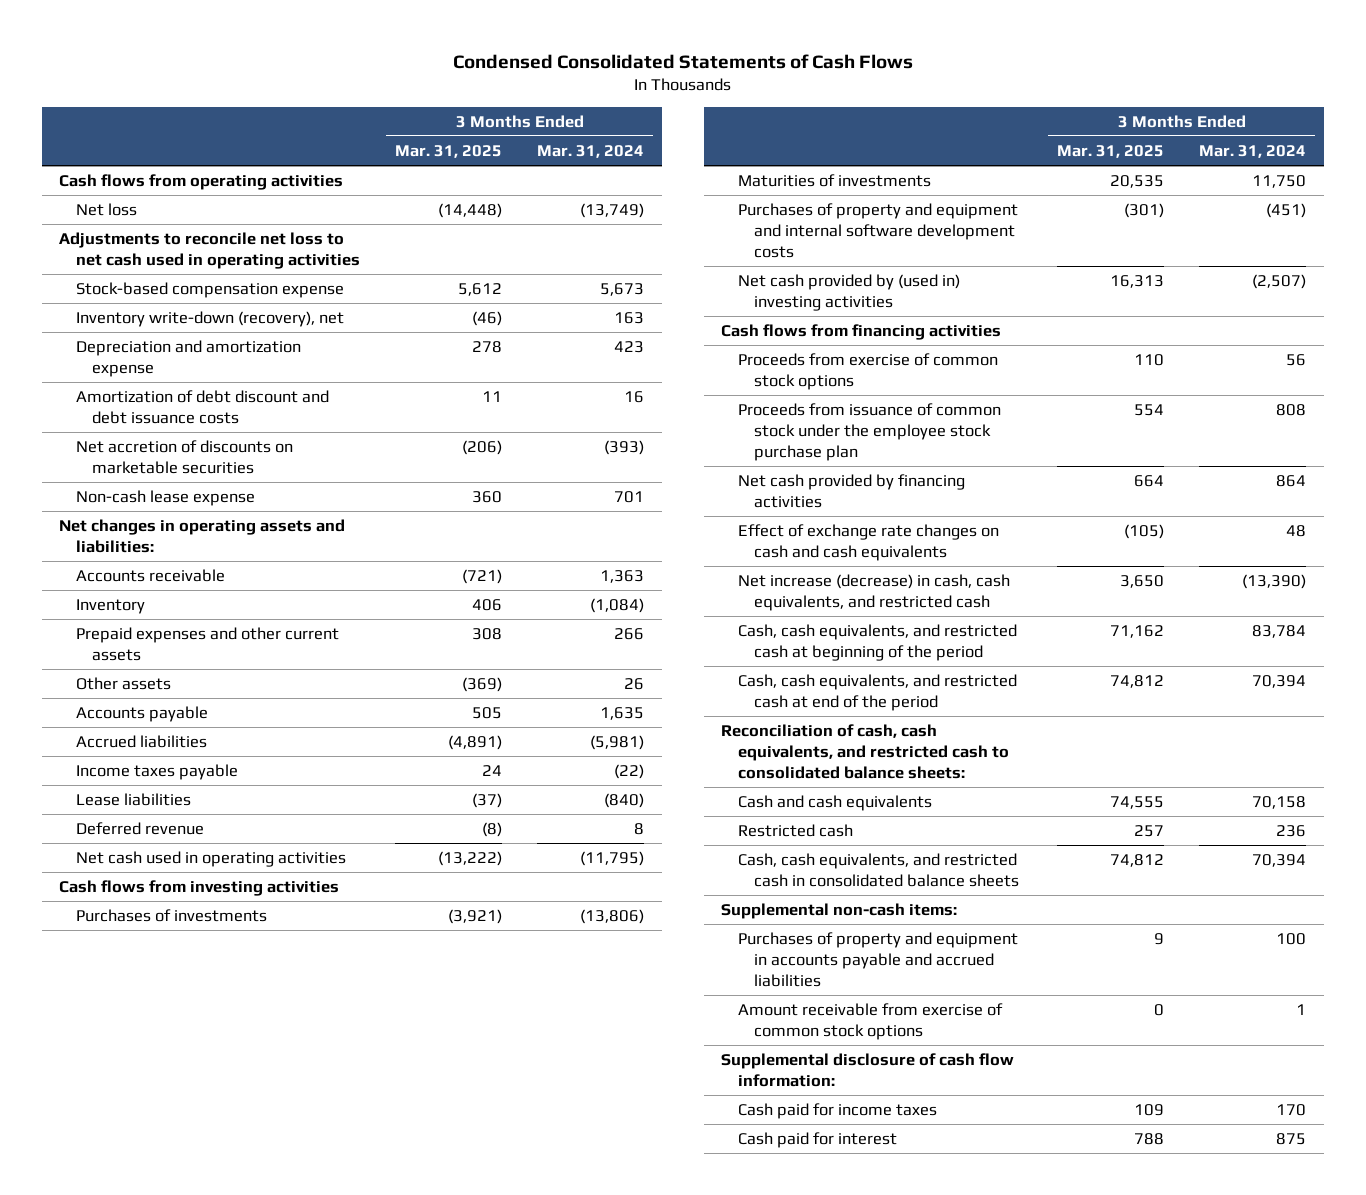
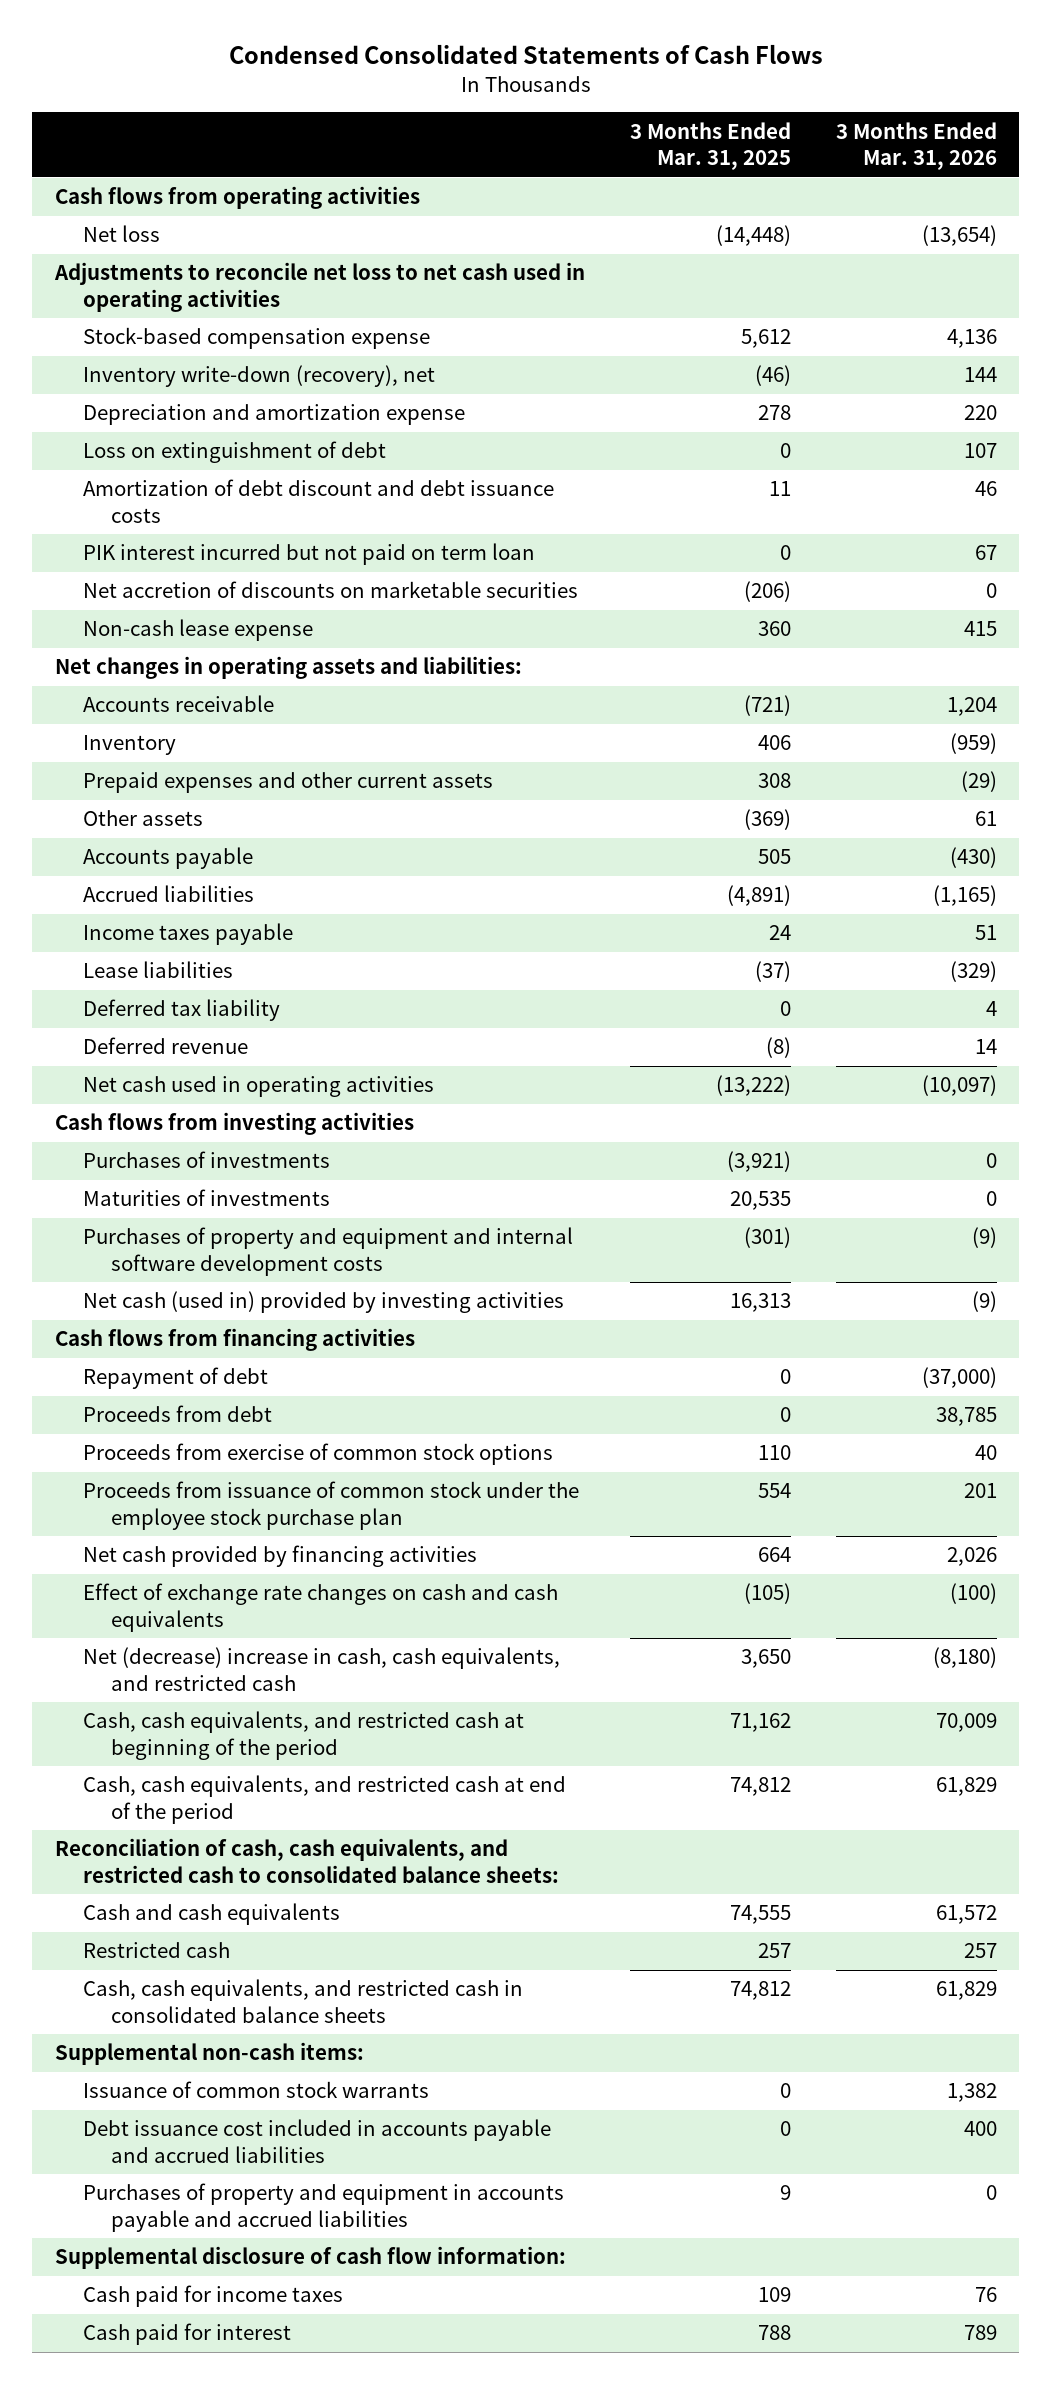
[537,144,645,158] Mar. 31, 2024 -> none
none -> [835,121,997,171] 3 Months Ended Mar. 31, 2026
none -> [82,441,386,464] Loss on extinguishment of debt
none -> [82,543,535,566] PIK interest incurred but not paid on term loan
none -> [82,999,280,1022] Deferred tax liability
[737,274,960,311] Net cash provided by (used in) investing activities -> [82,1291,564,1314] Net cash (used in) provided by investing activities
none -> [82,1367,268,1390] Repayment of debt
none -> [82,1405,272,1423] Proceeds from debt
[737,574,1010,611] Net increase (decrease) in cash, cash equivalents, and restricted cash -> [82,1647,560,1692] Net (decrease) increase in cash, cash equivalents, and restricted cash
none -> [82,2081,429,2099] Issuance of common stock warrants
none -> [82,2119,551,2164] Debt issuance cost included in accounts payable and accrued liabilities
[737,1003,1003,1040] Amount receivable from exercise of common stock options -> none

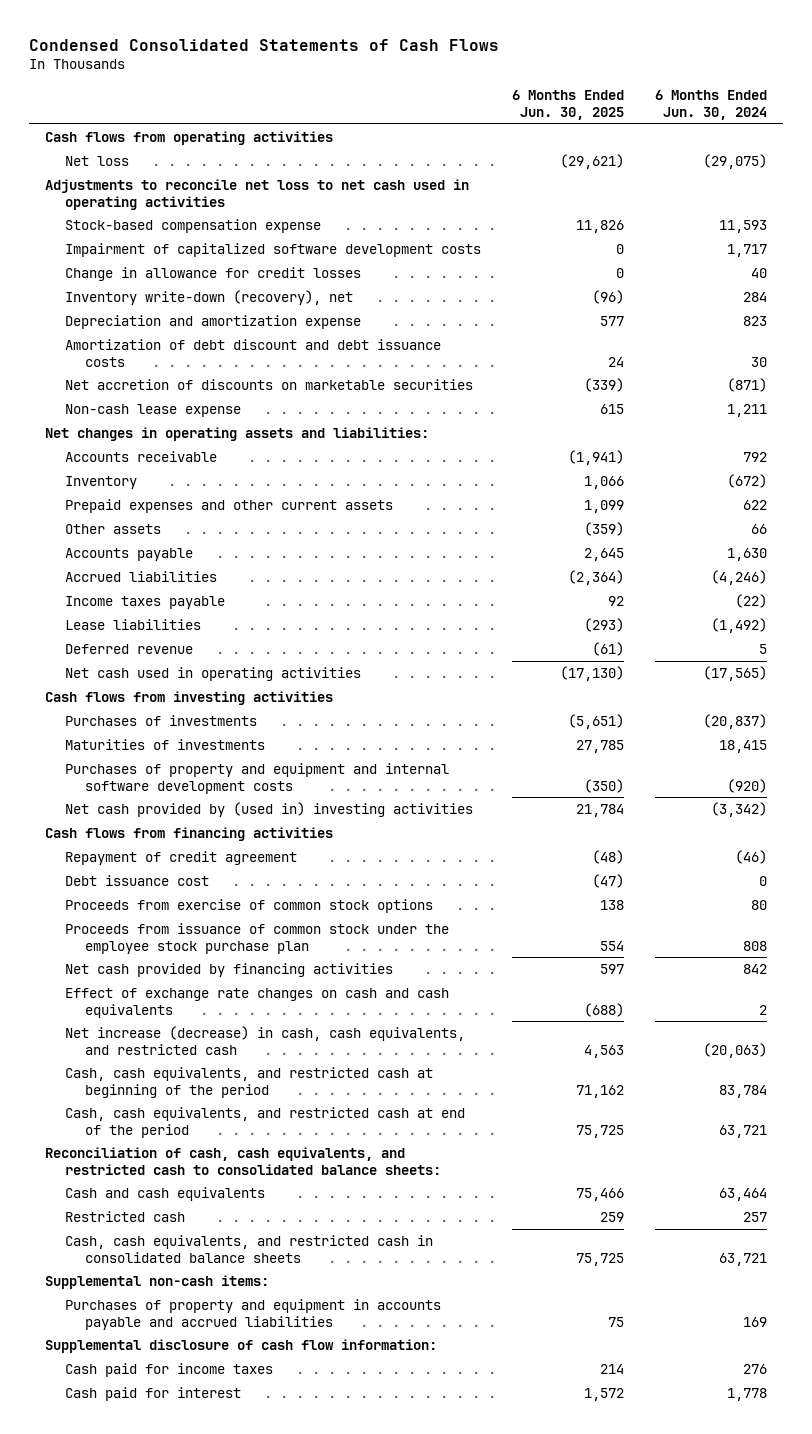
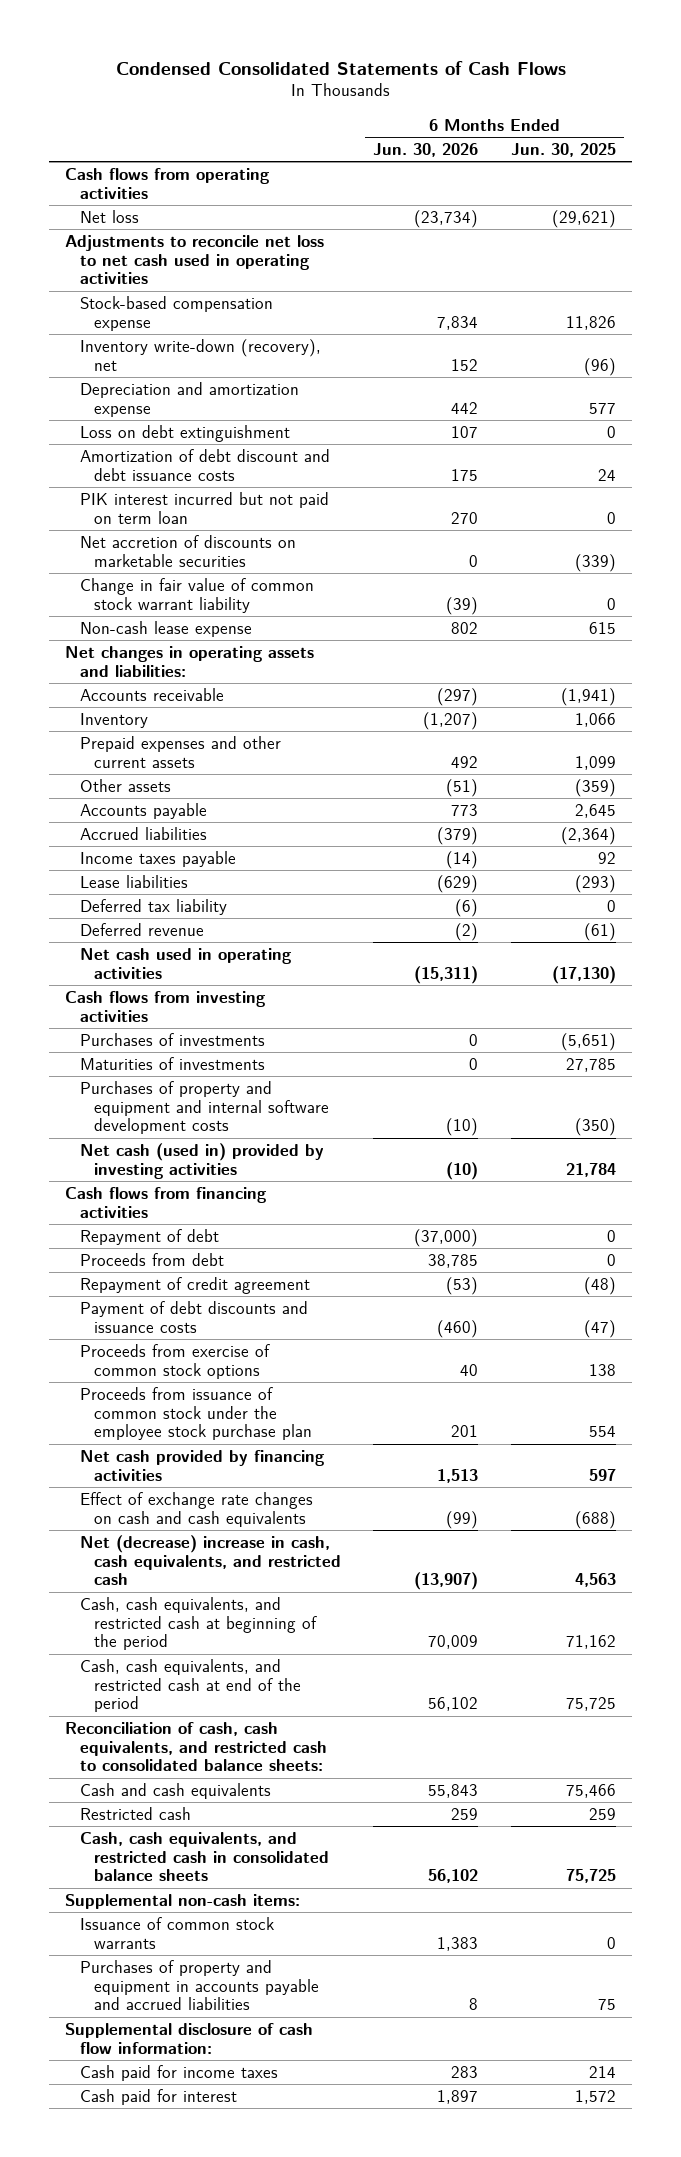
[655,90,768,120] 6 Months Ended Jun. 30, 2024 -> none
none -> [373,142,479,157] Jun. 30, 2026
[64,242,481,257] Impairment of capitalized software development costs -> none
[64,266,361,281] Change in allowance for credit losses -> none
none -> [79,424,290,442] Loss on debt extinguishment
none -> [79,491,329,524] PIK interest incurred but not paid on term loan
none -> [79,577,314,613] Change in fair value of common stock warrant liability
none -> [79,898,227,915] Deferred tax liability
[64,801,473,817] Net cash provided by (used in) investing activities -> [79,1142,324,1179] Net cash (used in) provided by investing activities
none -> [79,1228,219,1245] Repayment of debt
none -> [79,1252,224,1266] Proceeds from debt
[64,874,209,886] Debt issuance cost -> [79,1300,308,1333] Payment of debt discounts and issuance costs
[64,1025,465,1055] Net increase (decrease) in cash, cash equivalents, and restricted cash -> [79,1534,342,1586] Net (decrease) increase in cash, cash equivalents, and restricted cash
none -> [79,1916,274,1949] Issuance of common stock warrants

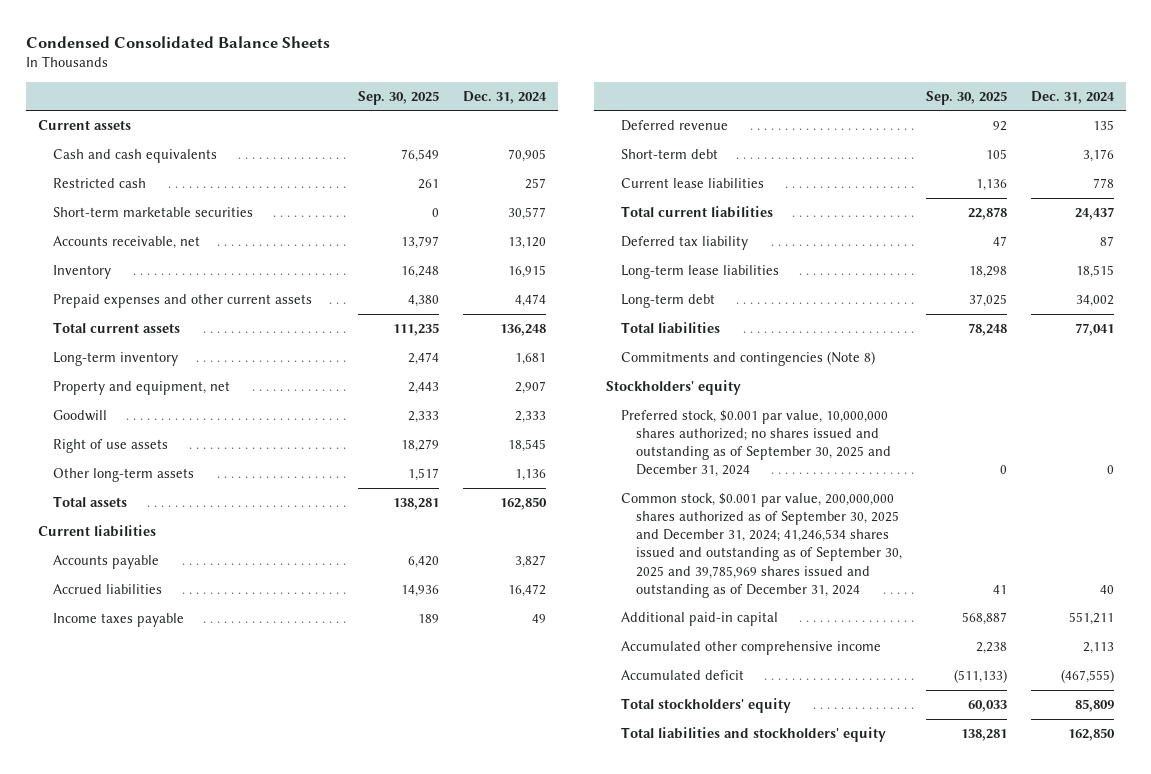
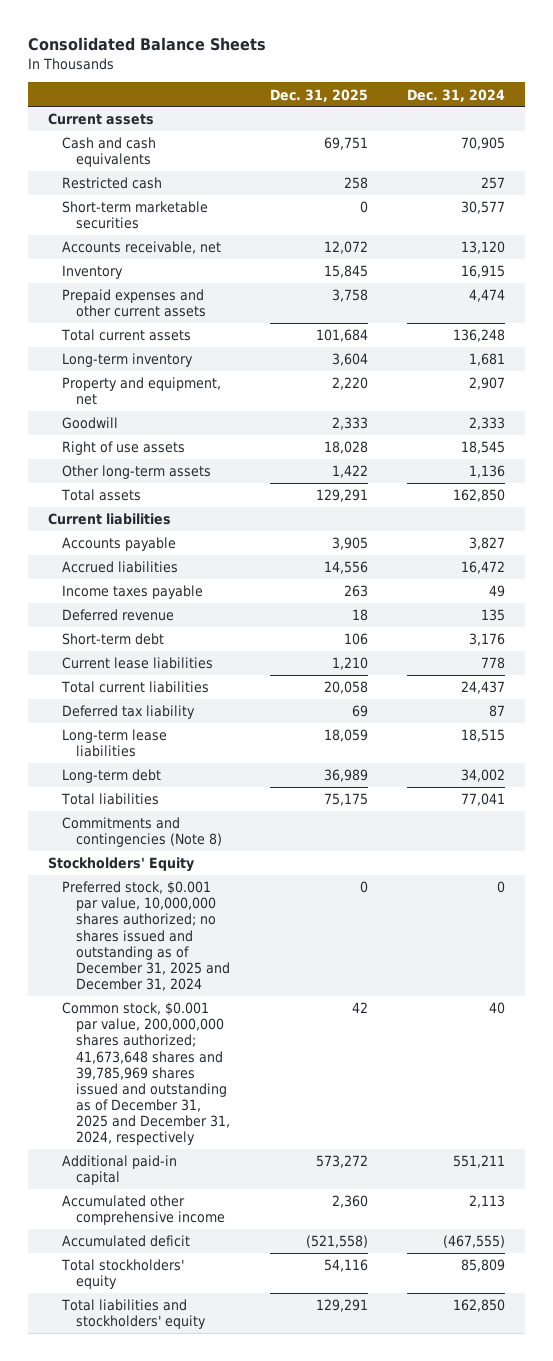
[25,35,330,48] Condensed Consolidated Balance Sheets -> [28,36,267,51] Consolidated Balance Sheets
[357,90,439,105] Sep. 30, 2025 -> none
none -> [269,88,368,102] Dec. 31, 2025
[605,379,741,395] Stockholders' equity -> [47,857,194,873] Stockholders' Equity
[620,409,891,478] Preferred stock, $0.001 par value, 10,000,000 shares authorized; no shares issued and outstanding as of September 30, 2025 and December 31, 2024 -> [62,881,231,992] Preferred stock, $0.001 par value, 10,000,000 shares authorized; no shares issued and outstanding as of December 31, 2025 and December 31, 2024
[620,492,902,598] Common stock, $0.001 par value, 200,000,000 shares authorized as of September 30, 2025 and December 31, 2024; 41,246,534 shares issued and outstanding as of September 30, 2025 and 39,785,969 shares issued and outstanding as of December 31, 2024 -> [62,1002,231,1146] Common stock, $0.001 par value, 200,000,000 shares authorized; 41,673,648 shares and 39,785,969 shares issued and outstanding as of December 31, 2025 and December 31, 2024, respectively

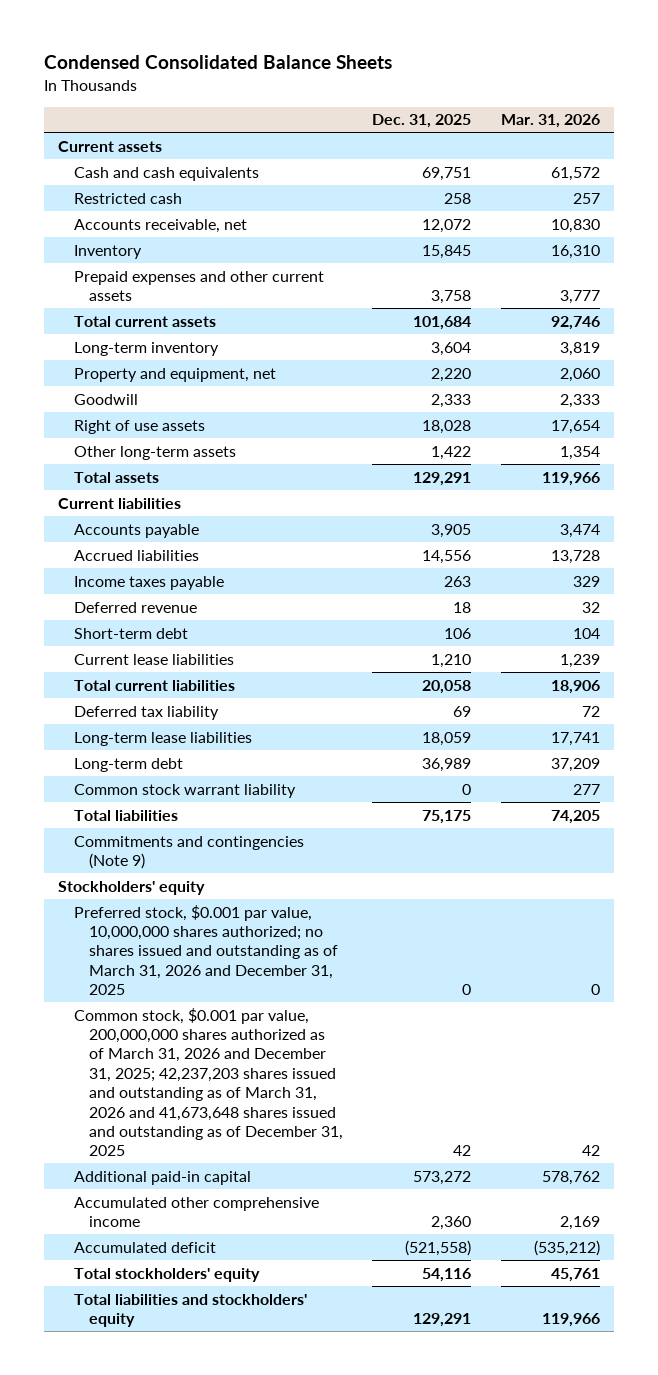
[28,36,267,51] Consolidated Balance Sheets -> [43,54,392,69] Condensed Consolidated Balance Sheets
[407,88,506,102] Dec. 31, 2024 -> none
none -> [500,114,600,129] Mar. 31, 2026
[62,201,209,230] Short-term marketable securities -> none
none -> [73,783,296,798] Common stock warrant liability
[62,817,223,848] Commitments and contingencies (Note 8) -> [73,835,304,869] Commitments and contingencies (Note 9)
[47,857,194,873] Stockholders' Equity -> [58,880,206,895] Stockholders' equity
[62,881,231,992] Preferred stock, $0.001 par value, 10,000,000 shares authorized; no shares issued and outstanding as of December 31, 2025 and December 31, 2024 -> [73,904,338,996] Preferred stock, $0.001 par value, 10,000,000 shares authorized; no shares issued and outstanding as of March 31, 2026 and December 31, 2025
[62,1002,231,1146] Common stock, $0.001 par value, 200,000,000 shares authorized; 41,673,648 shares and 39,785,969 shares issued and outstanding as of December 31, 2025 and December 31, 2024, respectively -> [73,1007,343,1157] Common stock, $0.001 par value, 200,000,000 shares authorized as of March 31, 2026 and December 31, 2025; 42,237,203 shares issued and outstanding as of March 31, 2026 and 41,673,648 shares issued and outstanding as of December 31, 2025

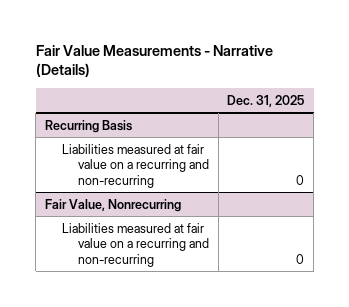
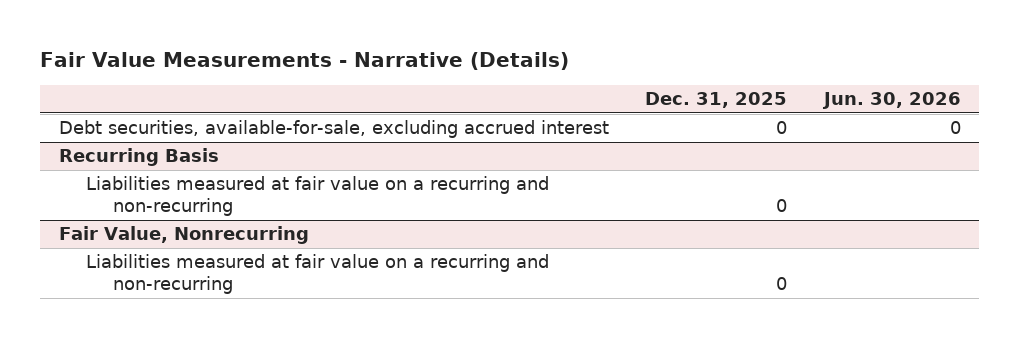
none -> [821,91,961,109] Jun. 30, 2026
none -> [58,120,609,139] Debt securities, available-for-sale, excluding accrued interest

